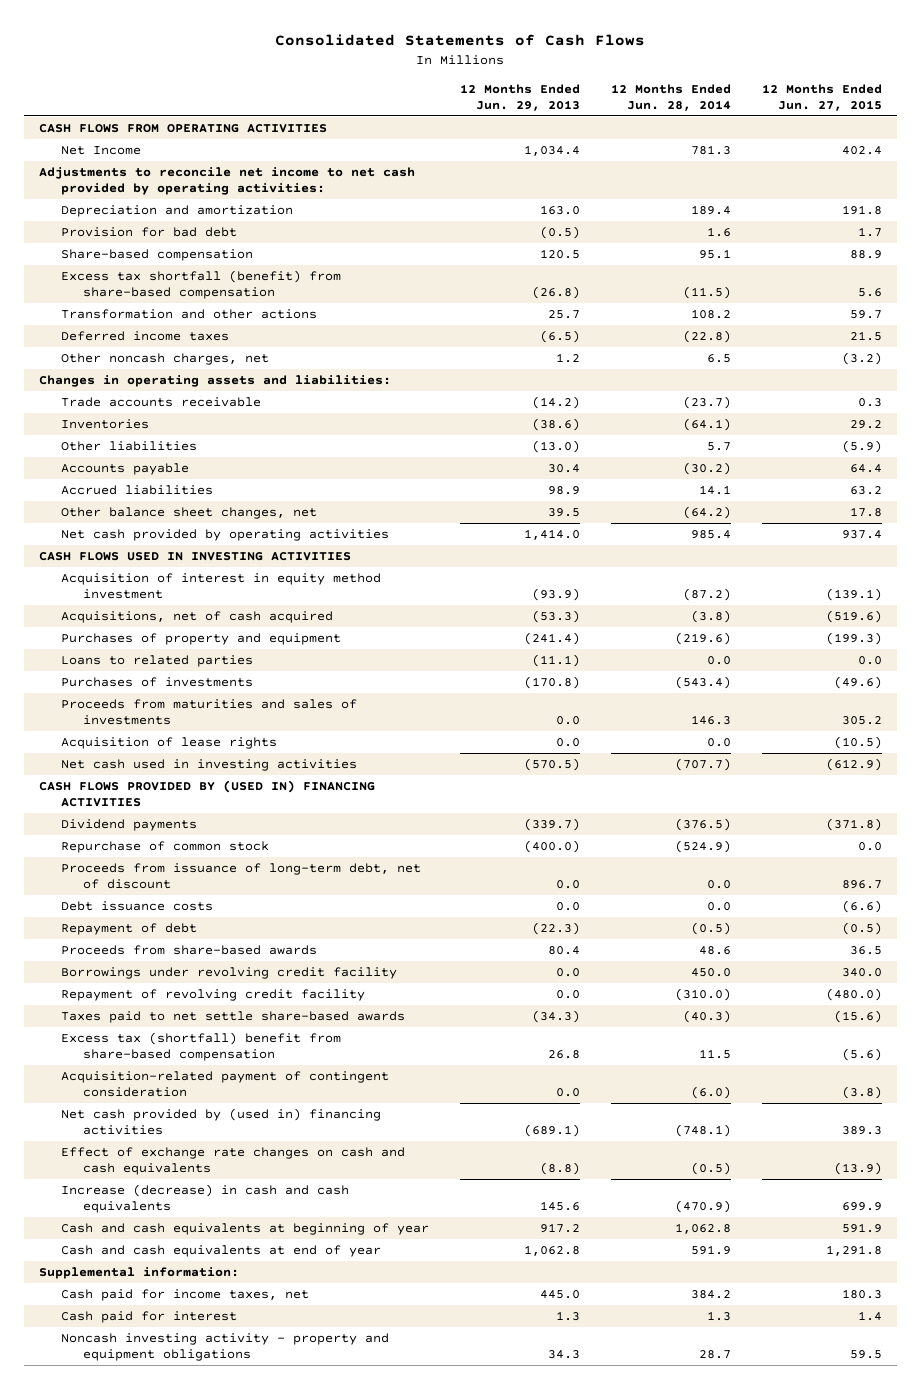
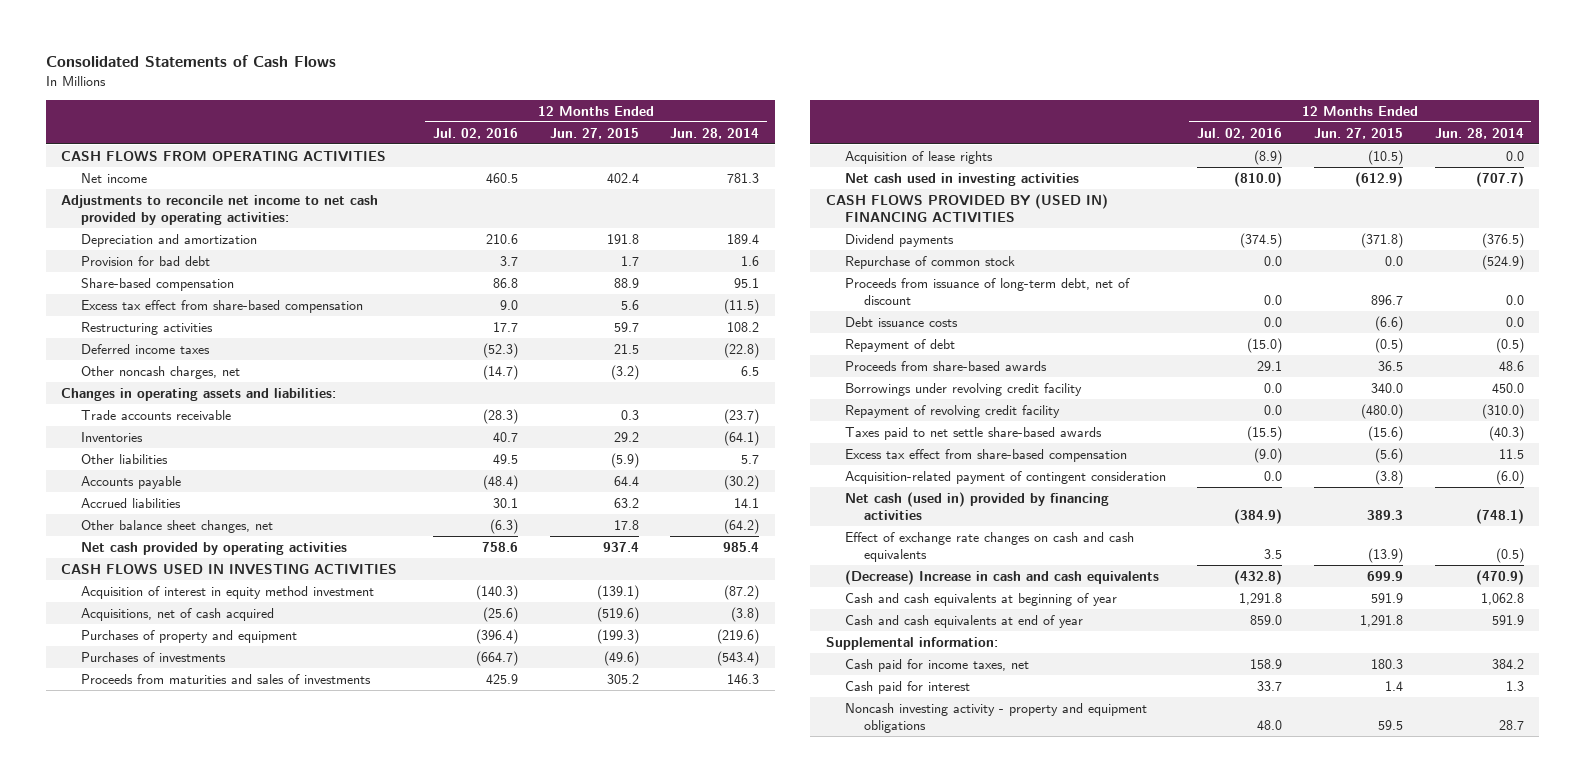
[459,83,580,111] 12 Months Ended Jun. 29, 2013 -> none
none -> [433,127,519,139] Jul. 02, 2016
[60,146,141,156] Net Income -> [80,172,147,183] Net income
[60,270,341,300] Excess tax shortfall (benefit) from share-based compensation -> [80,299,363,313] Excess tax effect from share-based compensation
[60,309,317,320] Transformation and other actions -> [80,321,213,335] Restructuring activities
[60,655,253,668] Loans to related parties -> none
[60,1032,341,1062] Excess tax (shortfall) benefit from share-based compensation -> [844,448,1127,462] Excess tax effect from share-based compensation
[60,1108,381,1136] Net cash provided by (used in) financing activities -> [844,491,1109,520] Net cash (used in) provided by financing activities
[60,1184,349,1214] Increase (decrease) in cash and cash equivalents -> [844,569,1159,585] (Decrease) Increase in cash and cash equivalents

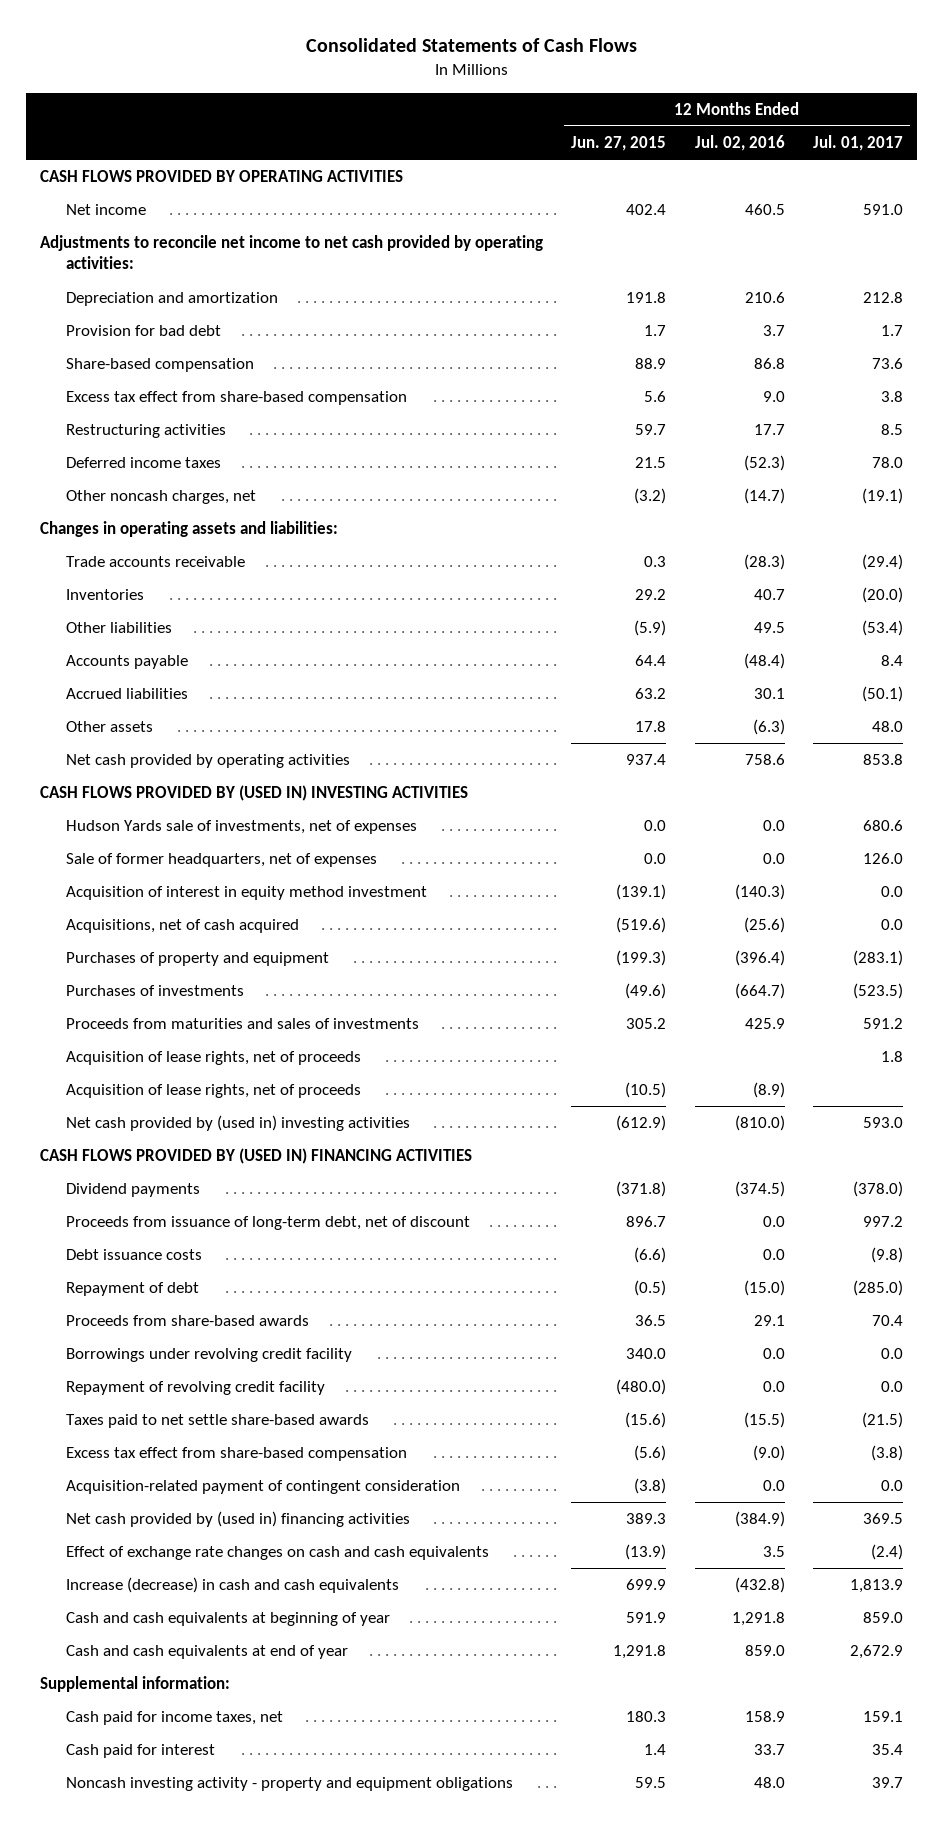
[670,127,760,139] Jun. 28, 2014 -> none
none -> [812,135,903,152] Jul. 01, 2017
[61,150,387,162] CASH FLOWS FROM OPERATING ACTIVITIES -> [40,170,404,183] CASH FLOWS PROVIDED BY OPERATING ACTIVITIES
[80,519,273,533] Other balance sheet changes, net -> [66,721,154,733] Other assets
[61,563,398,575] CASH FLOWS USED IN INVESTING ACTIVITIES -> [40,785,469,802] CASH FLOWS PROVIDED BY (USED IN) INVESTING ACTIVITIES
none -> [66,820,418,835] Hudson Yards sale of investments, net of expenses
none -> [66,853,378,868] Sale of former headquarters, net of expenses
none -> [66,1051,362,1066] Acquisition of lease rights, net of proceeds
[844,150,993,164] Acquisition of lease rights -> [66,1084,362,1099] Acquisition of lease rights, net of proceeds
[844,172,1079,186] Net cash used in investing activities -> [66,1115,411,1132] Net cash provided by (used in) investing activities
[844,255,1015,269] Repurchase of common stock -> none
[844,491,1109,520] Net cash (used in) provided by financing activities -> [66,1511,411,1528] Net cash provided by (used in) financing activities
[844,569,1159,585] (Decrease) Increase in cash and cash equivalents -> [66,1577,400,1594] Increase (decrease) in cash and cash equivalents

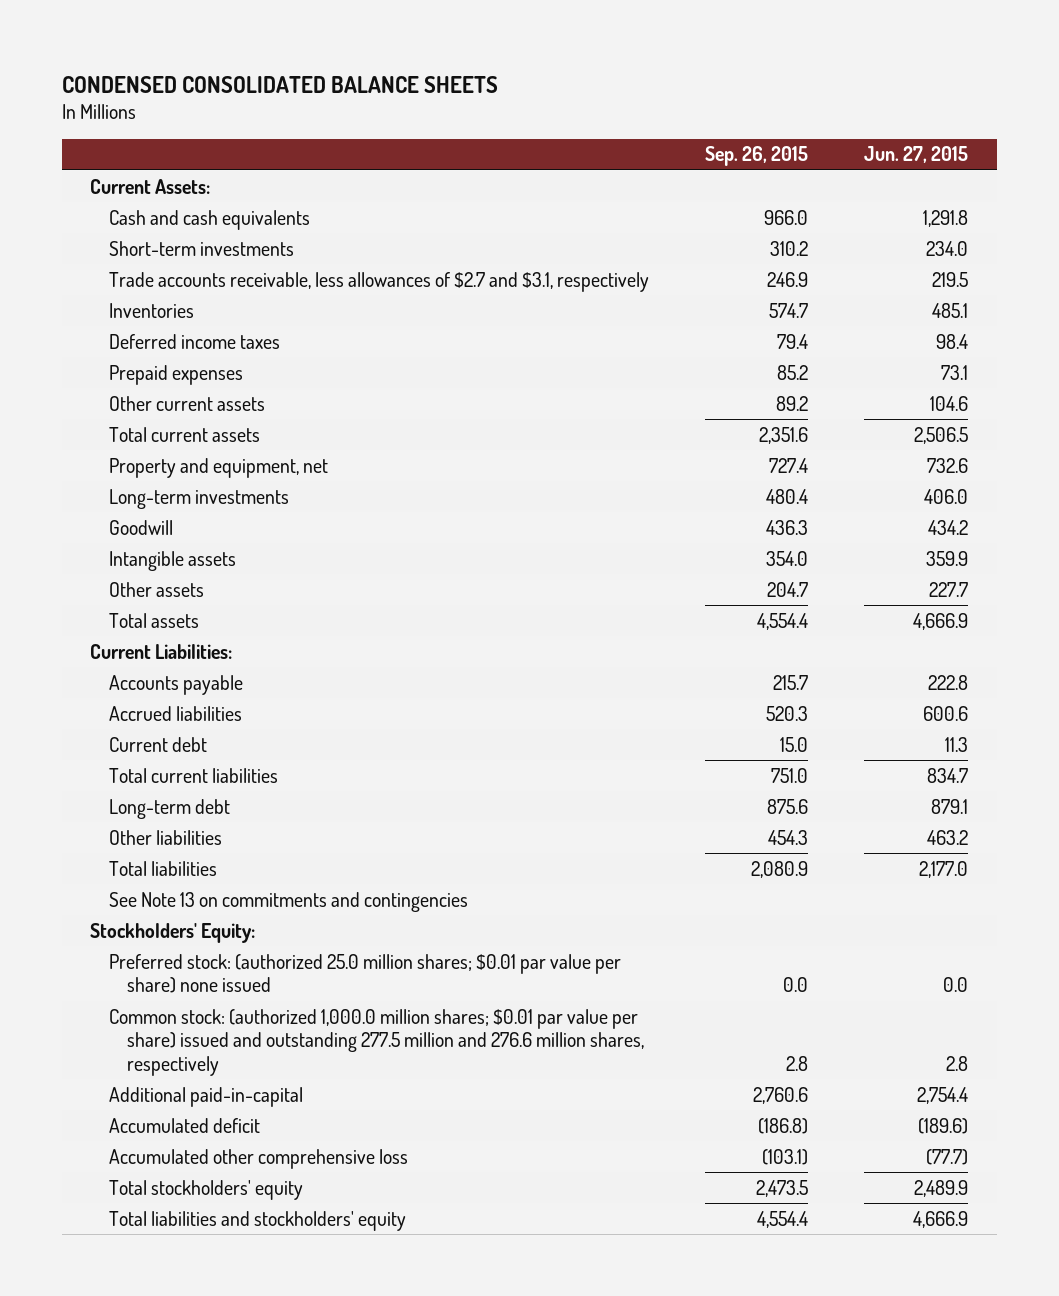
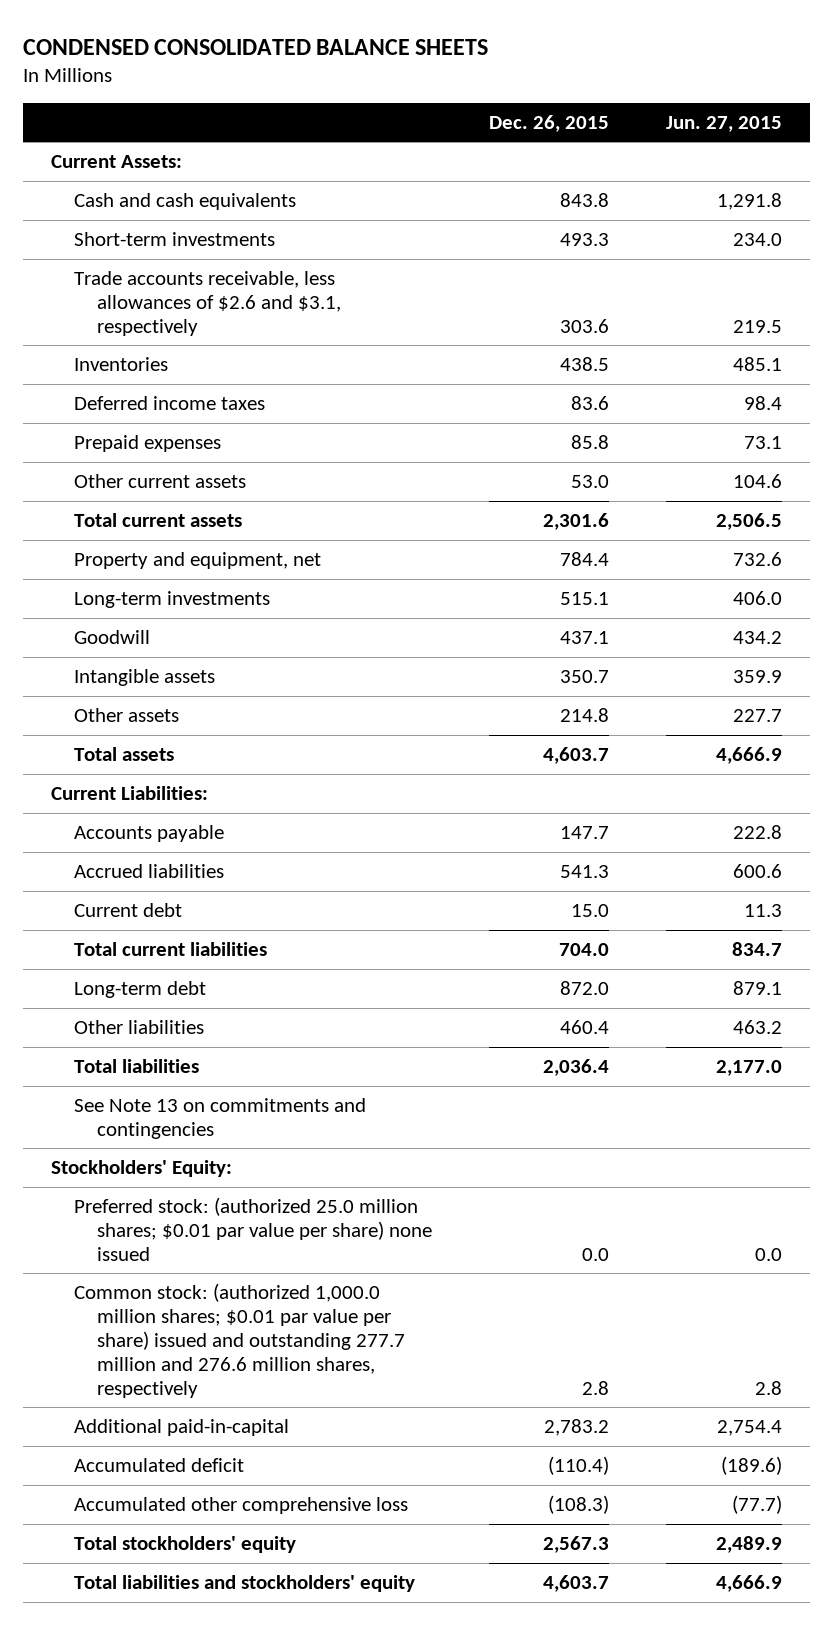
[705,146,809,167] Sep. 26, 2015 -> none
none -> [488,114,609,132] Dec. 26, 2015
[108,271,649,292] Trade accounts receivable, less allowances of $2.7 and $3.1, respectively -> [74,270,342,336] Trade accounts receivable, less allowances of $2.6 and $3.1, respectively
[108,1008,644,1077] Common stock: (authorized 1,000.0 million shares; $0.01 par value per share) issued and outstanding 277.5 million and 276.6 million shares, respectively -> [74,1282,406,1398] Common stock: (authorized 1,000.0 million shares; $0.01 par value per share) issued and outstanding 277.7 million and 276.6 million shares, respectively

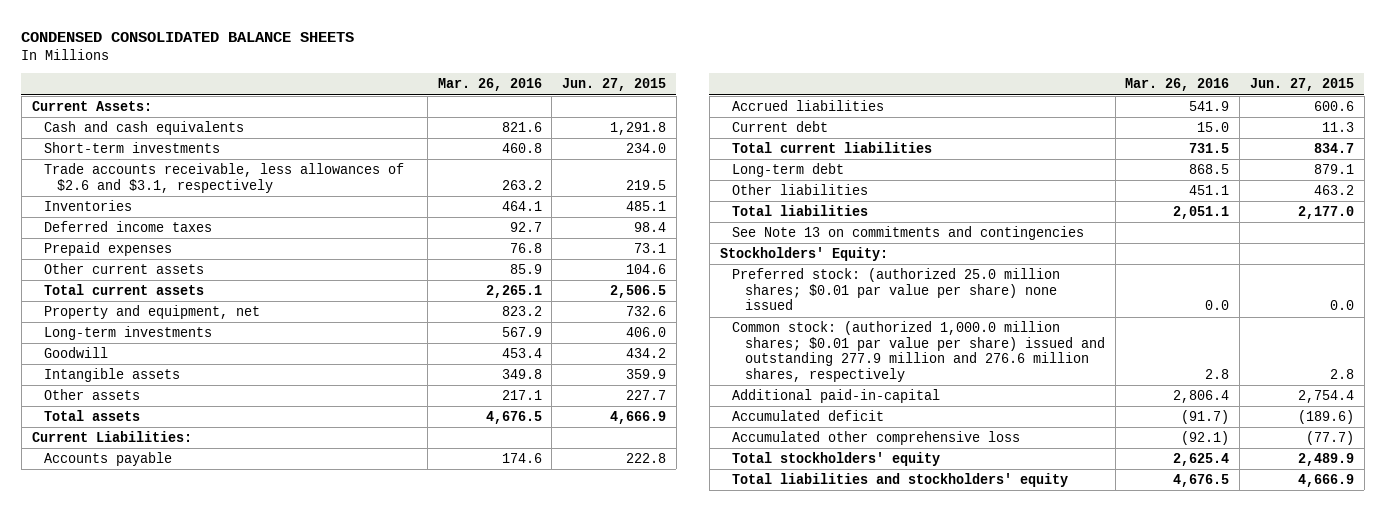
[488,114,609,132] Dec. 26, 2015 -> none
none -> [437,78,542,92] Mar. 26, 2016
[74,1282,406,1398] Common stock: (authorized 1,000.0 million shares; $0.01 par value per share) issued and outstanding 277.7 million and 276.6 million shares, respectively -> [732,321,1106,383] Common stock: (authorized 1,000.0 million shares; $0.01 par value per share) issued and outstanding 277.9 million and 276.6 million shares, respectively

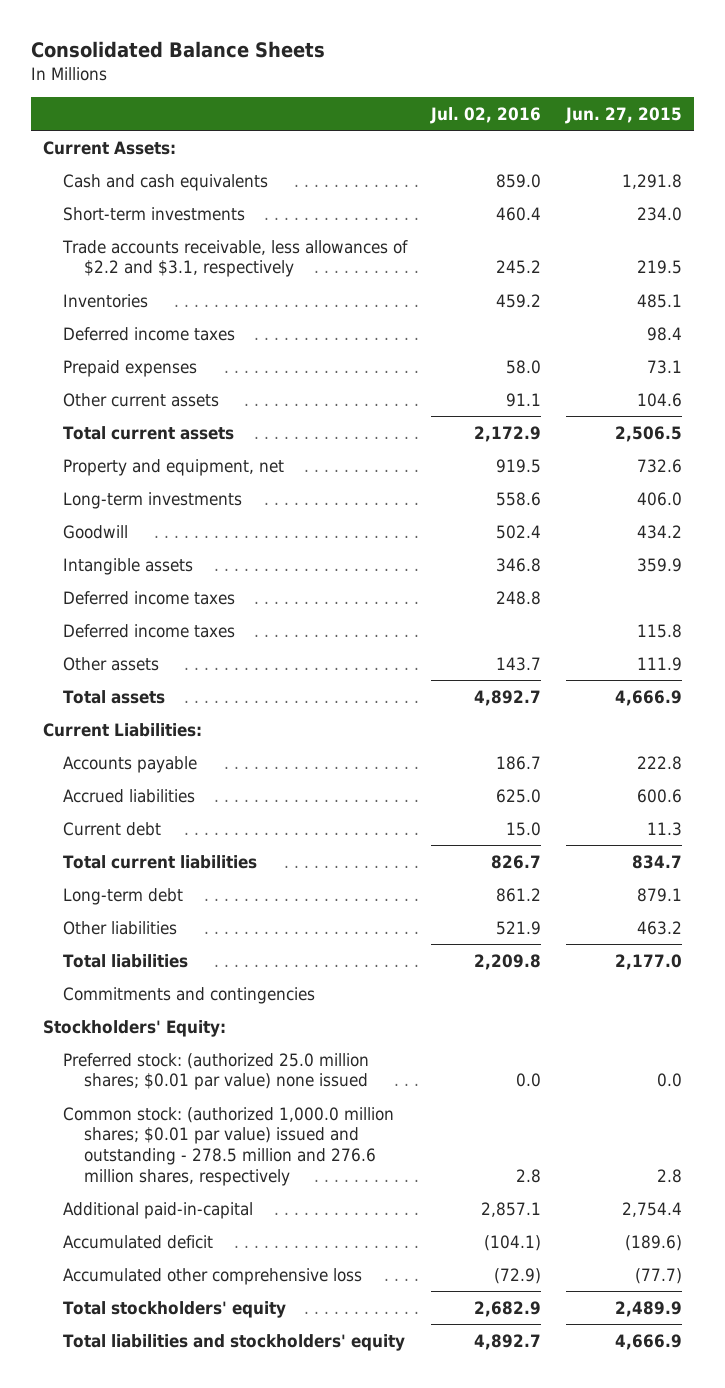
[21,32,355,43] CONDENSED CONSOLIDATED BALANCE SHEETS -> [30,41,325,59] Consolidated Balance Sheets
[437,78,542,92] Mar. 26, 2016 -> none
none -> [430,106,542,124] Jul. 02, 2016
[44,163,405,193] Trade accounts receivable, less allowances of $2.6 and $3.1, respectively -> [62,239,409,278] Trade accounts receivable, less allowances of $2.2 and $3.1, respectively
none -> [63,590,236,605] Deferred income taxes
none -> [63,623,236,638] Deferred income taxes
[625,390,666,401] 227.7 -> [636,656,682,671] 111.9
[732,226,1085,241] See Note 13 on commitments and contingencies -> [63,986,316,1004] Commitments and contingencies
[732,268,1061,311] Preferred stock: (authorized 25.0 million shares; $0.01 par value per share) none issued -> [63,1052,370,1091] Preferred stock: (authorized 25.0 million shares; $0.01 par value) none issued
[732,321,1106,383] Common stock: (authorized 1,000.0 million shares; $0.01 par value per share) issued and outstanding 277.9 million and 276.6 million shares, respectively -> [63,1106,395,1186] Common stock: (authorized 1,000.0 million shares; $0.01 par value) issued and outstanding - 278.5 million and 276.6 million shares, respectively

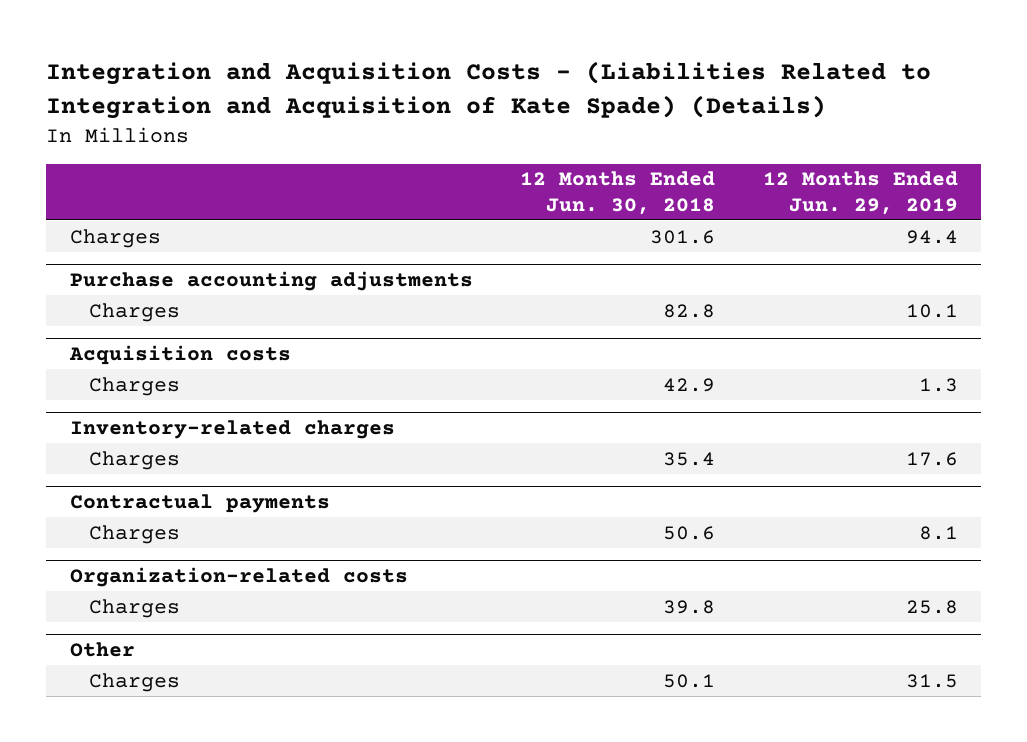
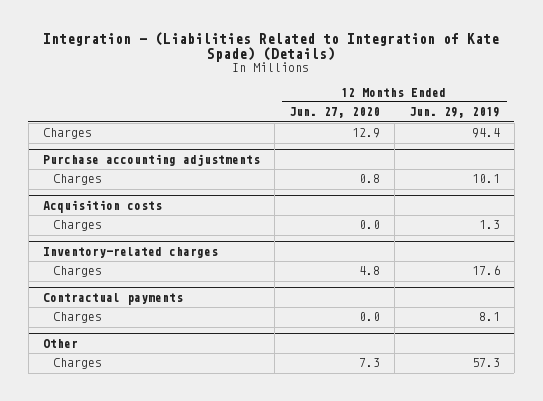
[45,61,931,119] Integration and Acquisition Costs - (Liabilities Related to Integration and Acquisition of Kate Spade) (Details) -> [43,31,500,63] Integration - (Liabilities Related to Integration of Kate Spade) (Details)
[520,171,716,215] 12 Months Ended Jun. 30, 2018 -> none
none -> [288,107,380,119] Jun. 27, 2020
[69,567,408,588] Organization-related costs -> none
[89,598,181,618] Charges -> none
[905,673,958,688] 31.5 -> [471,358,500,368] 57.3

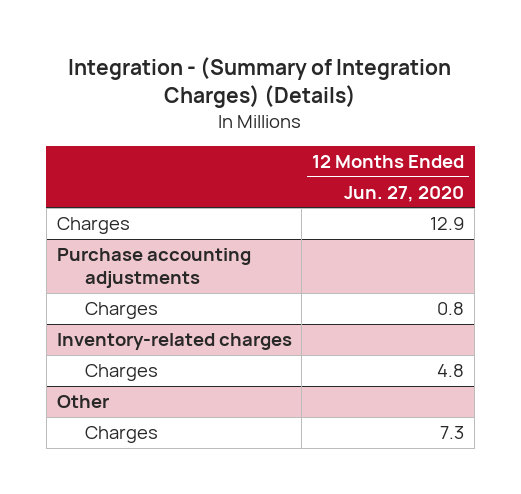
[43,31,500,63] Integration - (Liabilities Related to Integration of Kate Spade) (Details) -> [68,56,452,109] Integration - (Summary of Integration Charges) (Details)
[408,107,500,119] Jun. 29, 2019 -> none
[42,199,162,213] Acquisition costs -> none
[52,220,102,232] Charges -> none
[42,292,183,305] Contractual payments -> none
[52,312,102,324] Charges -> none

